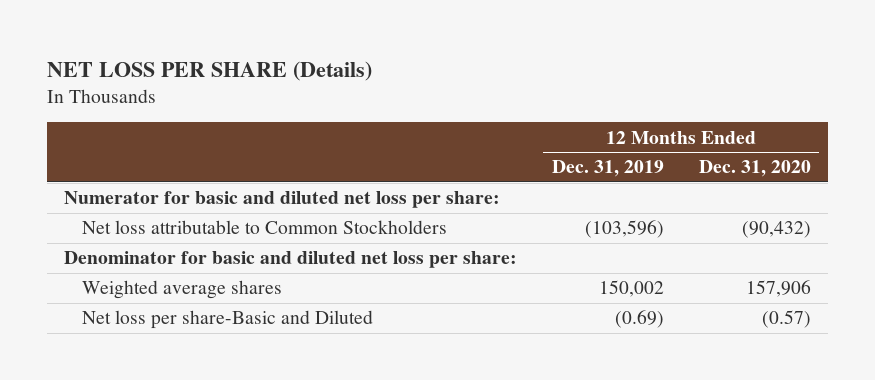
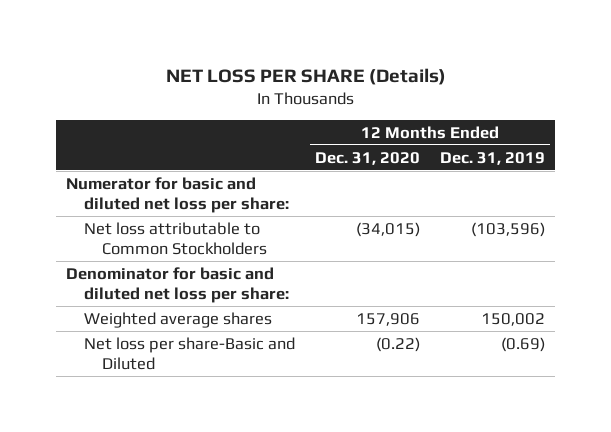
[741,221,811,239] (90,432) -> [356,221,421,237] (34,015)
[761,310,811,329] (0.57) -> [376,336,421,352] (0.22)

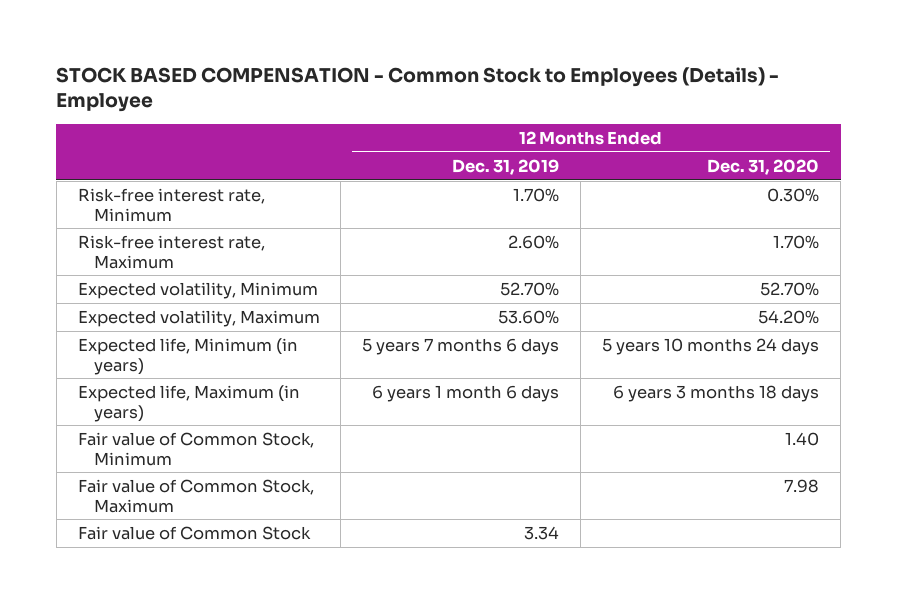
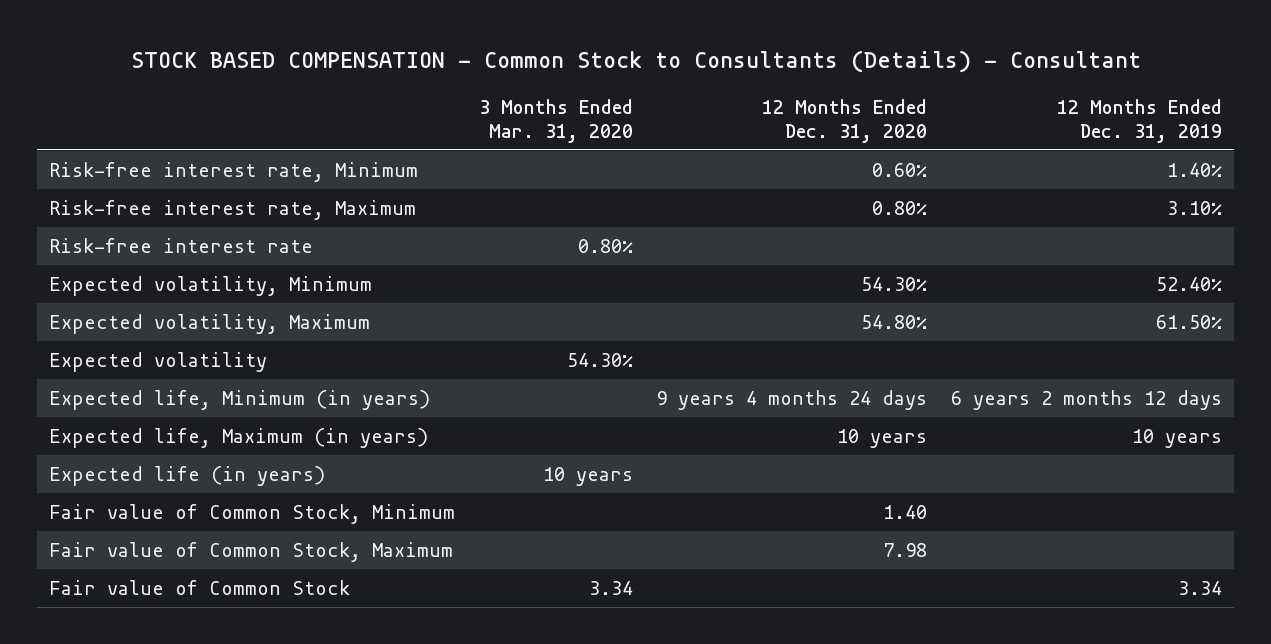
[56,66,780,113] STOCK BASED COMPENSATION - Common Stock to Employees (Details) - Employee -> [130,50,1141,74] STOCK BASED COMPENSATION - Common Stock to Consultants (Details) - Consultant
none -> [478,99,633,144] 3 Months Ended Mar. 31, 2020
[513,187,560,202] 1.70% -> [1167,162,1223,177] 1.40%
[767,187,820,202] 0.30% -> [872,162,928,177] 0.60%
[508,234,560,249] 2.60% -> [1167,200,1223,215] 3.10%
[773,234,820,249] 1.70% -> [872,200,928,215] 0.80%
none -> [48,237,313,253] Risk-free interest rate
[500,281,560,296] 52.70% -> [1156,276,1223,291] 52.40%
[760,281,820,296] 52.70% -> [861,276,928,291] 54.30%
[498,309,560,324] 53.60% -> [1156,314,1223,329] 61.50%
[758,309,820,324] 54.20% -> [861,314,928,329] 54.80%
none -> [48,351,267,372] Expected volatility
[362,337,560,355] 5 years 7 months 6 days -> [951,389,1223,410] 6 years 2 months 12 days
[602,337,820,355] 5 years 10 months 24 days -> [656,389,928,410] 9 years 4 months 24 days
[372,384,560,402] 6 years 1 month 6 days -> [1132,428,1223,448] 10 years
[613,384,820,402] 6 years 3 months 18 days -> [837,428,928,448] 10 years
none -> [48,465,325,486] Expected life (in years)

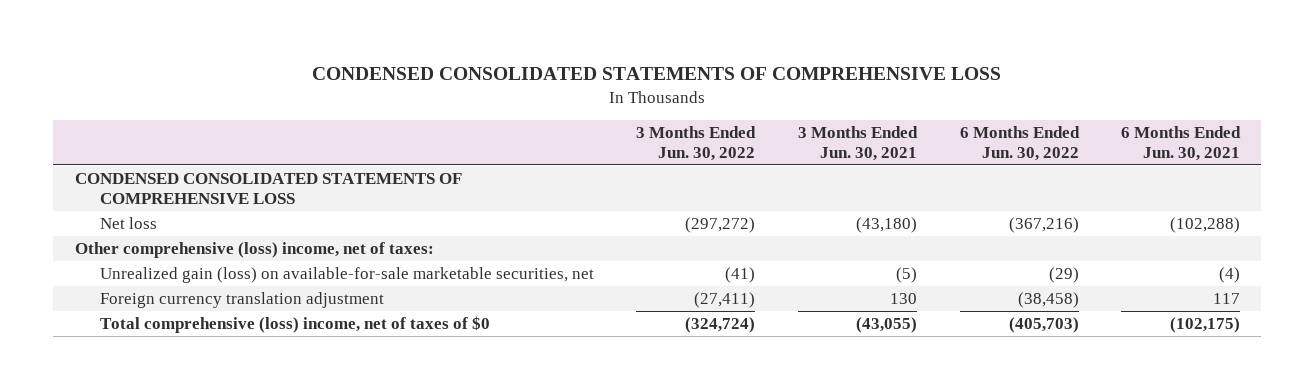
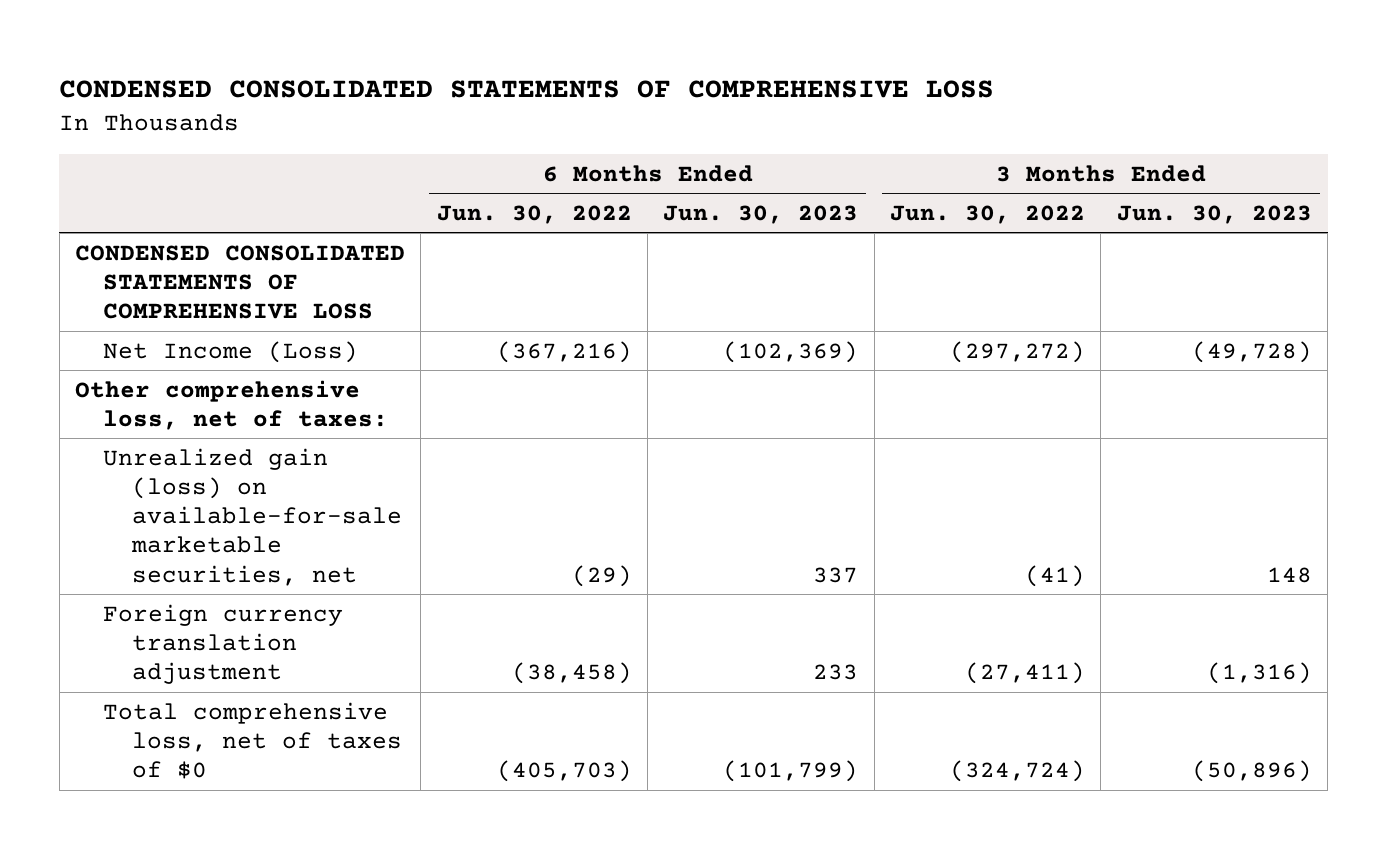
[798,125,919,161] 3 Months Ended Jun. 30, 2021 -> none
[1121,125,1242,161] 6 Months Ended Jun. 30, 2021 -> none
none -> [663,204,859,224] Jun. 30, 2023
none -> [1116,204,1312,224] Jun. 30, 2023
[99,217,157,230] Net loss -> [103,340,359,363] Net Income (Loss)
[74,242,434,259] Other comprehensive (loss) income, net of taxes: -> [75,379,389,430] Other comprehensive loss, net of taxes:
[99,316,490,334] Total comprehensive (loss) income, net of taxes of $0 -> [103,701,402,780] Total comprehensive loss, net of taxes of $0

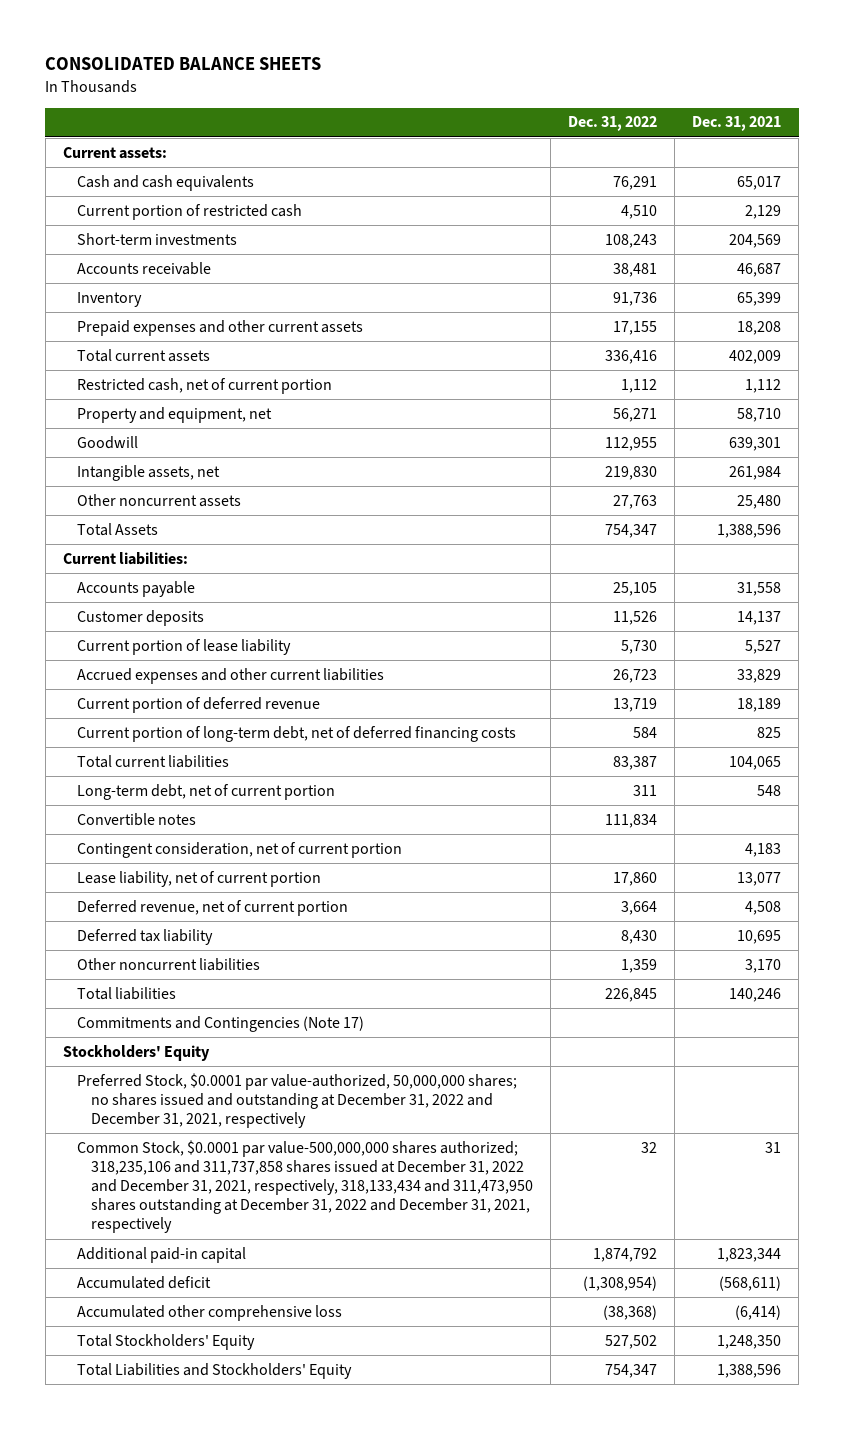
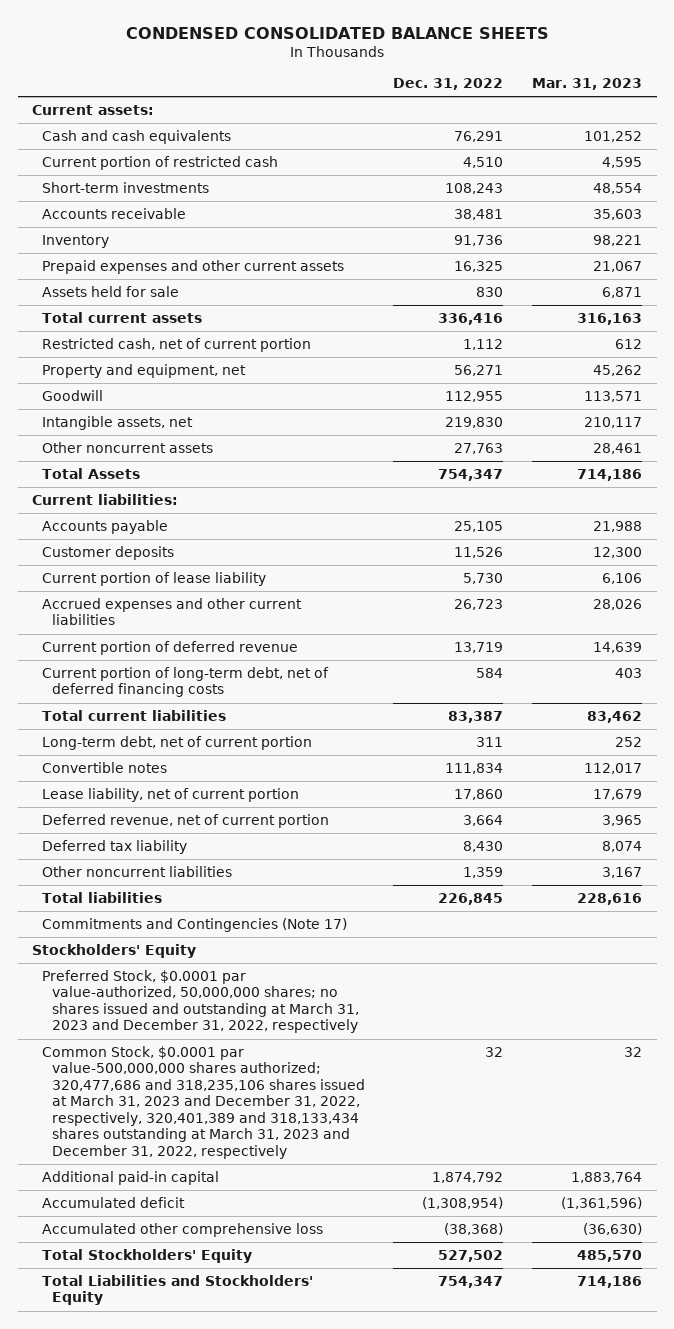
[45,57,322,71] CONSOLIDATED BALANCE SHEETS -> [126,26,550,39] CONDENSED CONSOLIDATED BALANCE SHEETS
[692,116,782,132] Dec. 31, 2021 -> none
none -> [532,77,643,90] Mar. 31, 2023
[612,320,657,335] 17,155 -> [454,260,504,272] 16,325
none -> [41,285,179,297] Assets held for sale
[76,841,402,858] Contingent consideration, net of current portion -> none
[76,1072,517,1129] Preferred Stock, $0.0001 par value-authorized, 50,000,000 shares; no shares issued and outstanding at December 31, 2022 and December 31, 2021, respectively -> [41,969,359,1034] Preferred Stock, $0.0001 par value-authorized, 50,000,000 shares; no shares issued and outstanding at March 31, 2023 and December 31, 2022, respectively
[76,1139,533,1234] Common Stock, $0.0001 par value-500,000,000 shares authorized; 318,235,106 and 311,737,858 shares issued at December 31, 2022 and December 31, 2021, respectively, 318,133,434 and 311,473,950 shares outstanding at December 31, 2022 and December 31, 2021, respectively -> [41,1045,365,1159] Common Stock, $0.0001 par value-500,000,000 shares authorized; 320,477,686 and 318,235,106 shares issued at March 31, 2023 and December 31, 2022, respectively, 320,401,389 and 318,133,434 shares outstanding at March 31, 2023 and December 31, 2022, respectively

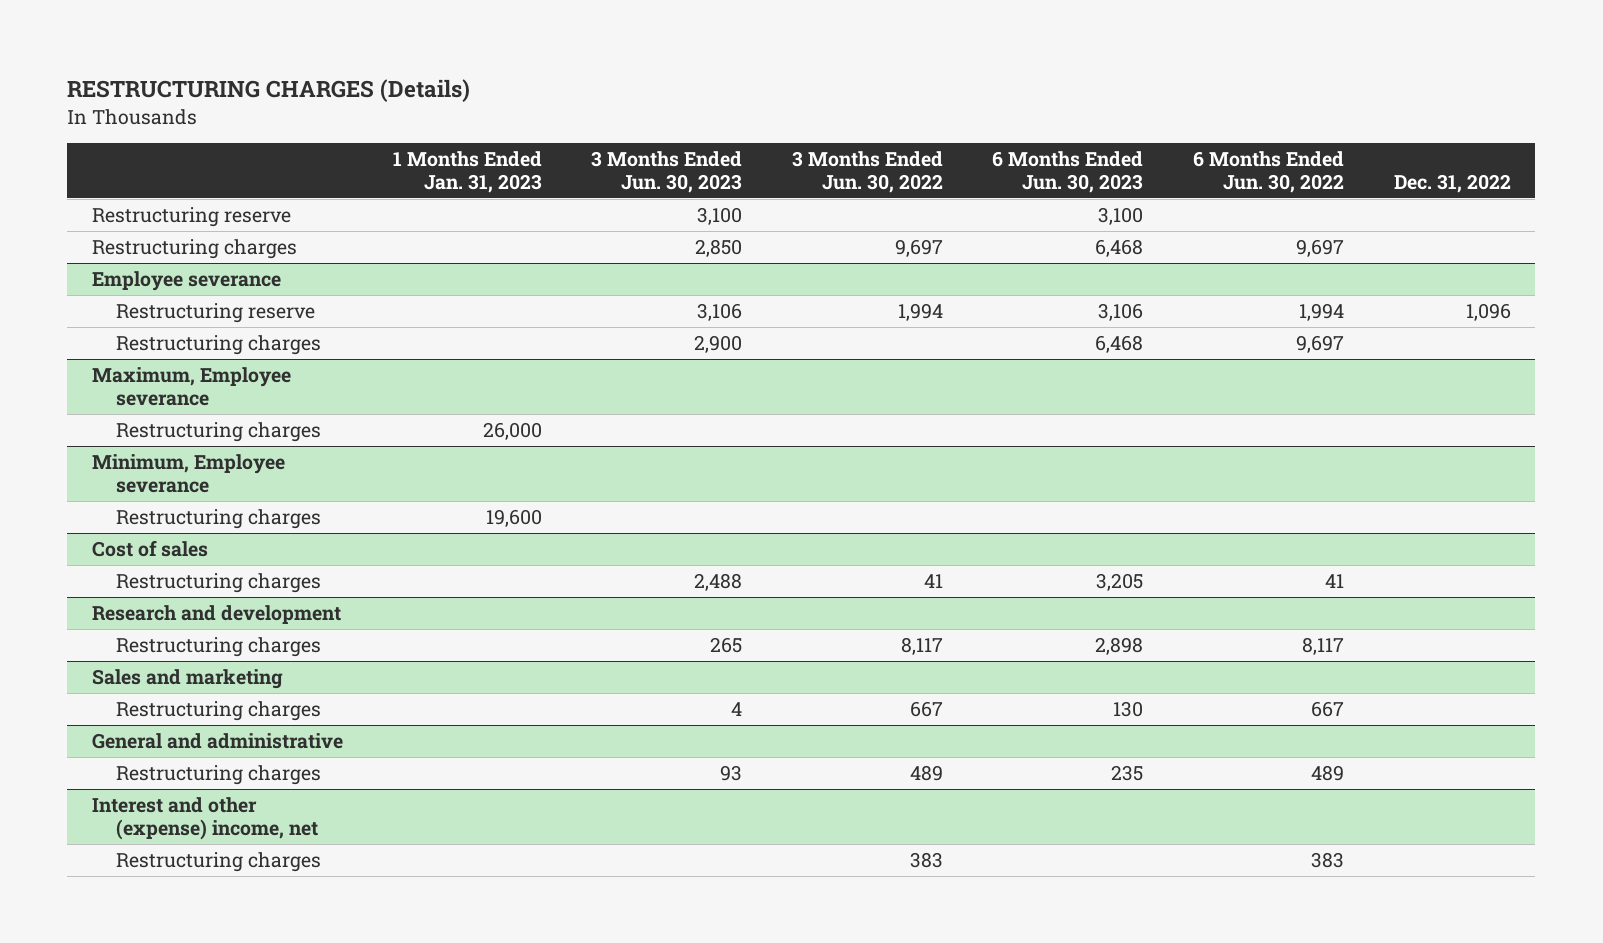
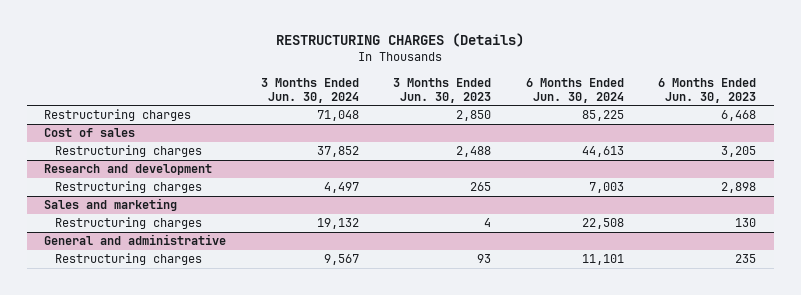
[392,150,542,193] 1 Months Ended Jan. 31, 2023 -> none
[791,150,943,193] 3 Months Ended Jun. 30, 2022 -> none
[1193,150,1345,193] 6 Months Ended Jun. 30, 2022 -> none
[1393,173,1511,193] Dec. 31, 2022 -> none
none -> [260,77,359,103] 3 Months Ended Jun. 30, 2024
none -> [525,77,624,103] 6 Months Ended Jun. 30, 2024
[92,206,292,227] Restructuring reserve -> none
[92,270,282,291] Employee severance -> none
[115,302,315,323] Restructuring reserve -> none
[115,334,321,355] Restructuring charges -> none
[92,366,292,406] Maximum, Employee severance -> none
[115,421,321,442] Restructuring charges -> none
[92,453,286,493] Minimum, Employee severance -> none
[115,508,321,529] Restructuring charges -> none
[92,796,318,840] Interest and other (expense) income, net -> none
[115,851,321,872] Restructuring charges -> none

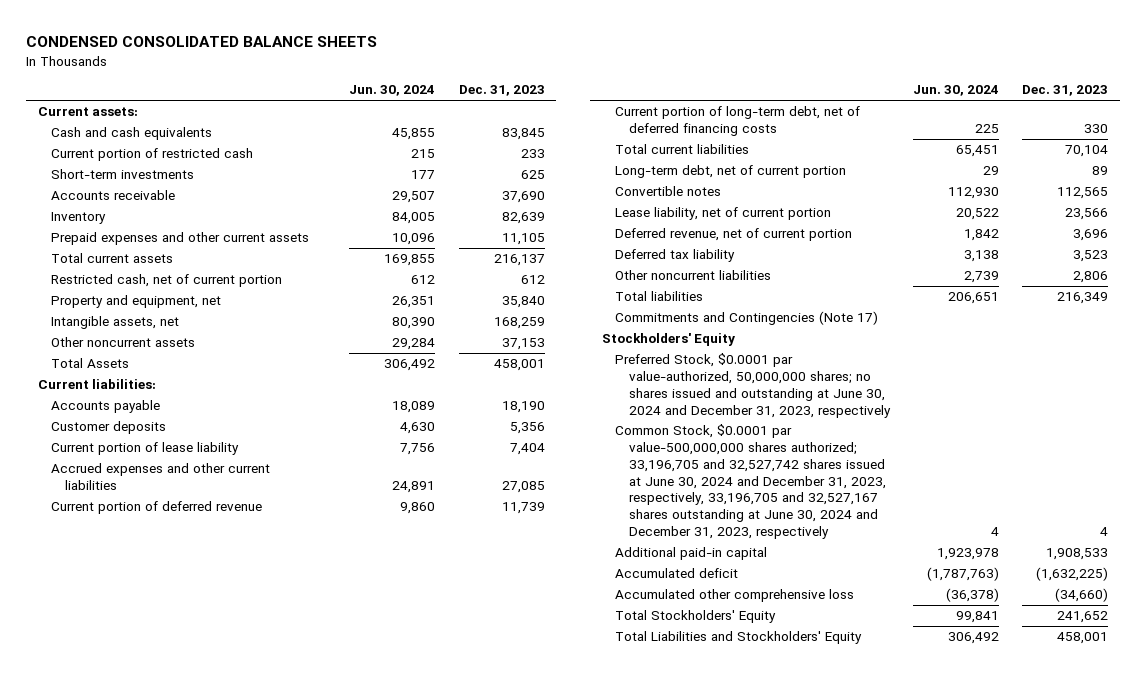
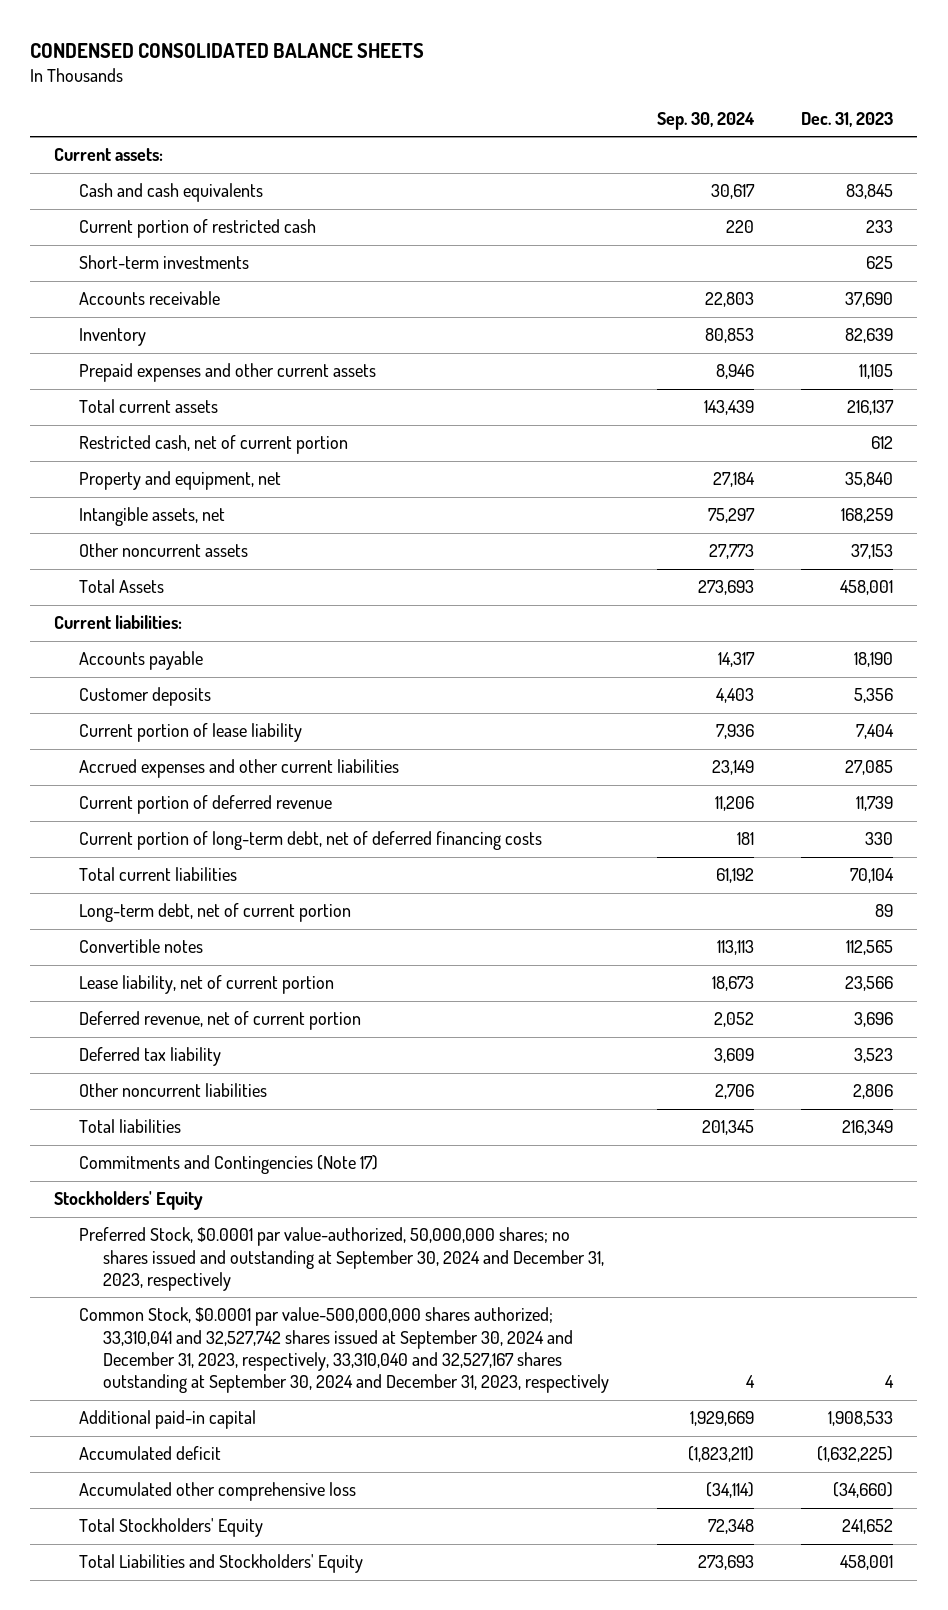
[349,85,436,97] Jun. 30, 2024 -> none
none -> [656,111,755,130] Sep. 30, 2024
[615,353,891,418] Preferred Stock, $0.0001 par value-authorized, 50,000,000 shares; no shares issued and outstanding at June 30, 2024 and December 31, 2023, respectively -> [78,1227,605,1292] Preferred Stock, $0.0001 par value-authorized, 50,000,000 shares; no shares issued and outstanding at September 30, 2024 and December 31, 2023, respectively
[615,424,886,539] Common Stock, $0.0001 par value-500,000,000 shares authorized; 33,196,705 and 32,527,742 shares issued at June 30, 2024 and December 31, 2023, respectively, 33,196,705 and 32,527,167 shares outstanding at June 30, 2024 and December 31, 2023, respectively -> [78,1307,610,1394] Common Stock, $0.0001 par value-500,000,000 shares authorized; 33,310,041 and 32,527,742 shares issued at September 30, 2024 and December 31, 2023, respectively, 33,310,040 and 32,527,167 shares outstanding at September 30, 2024 and December 31, 2023, respectively

